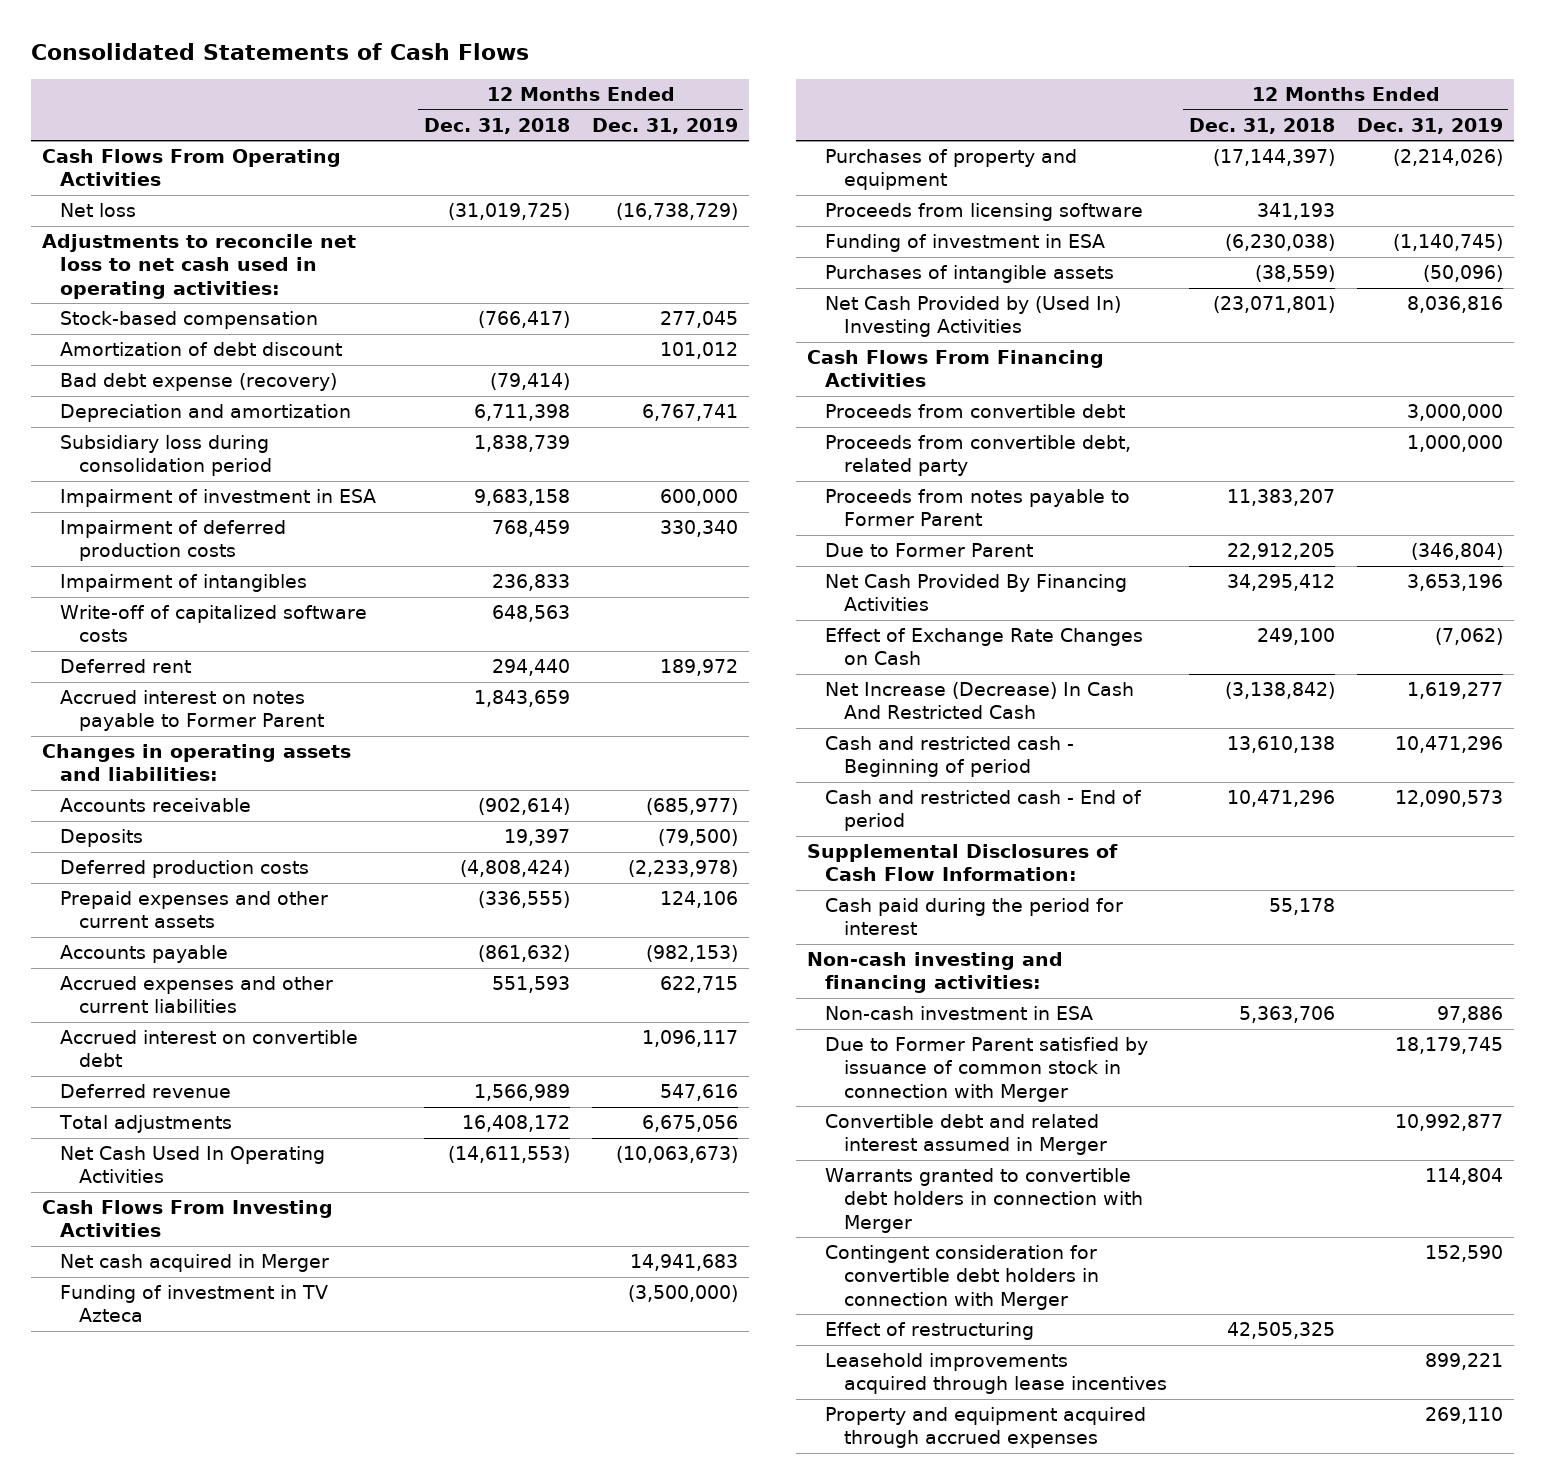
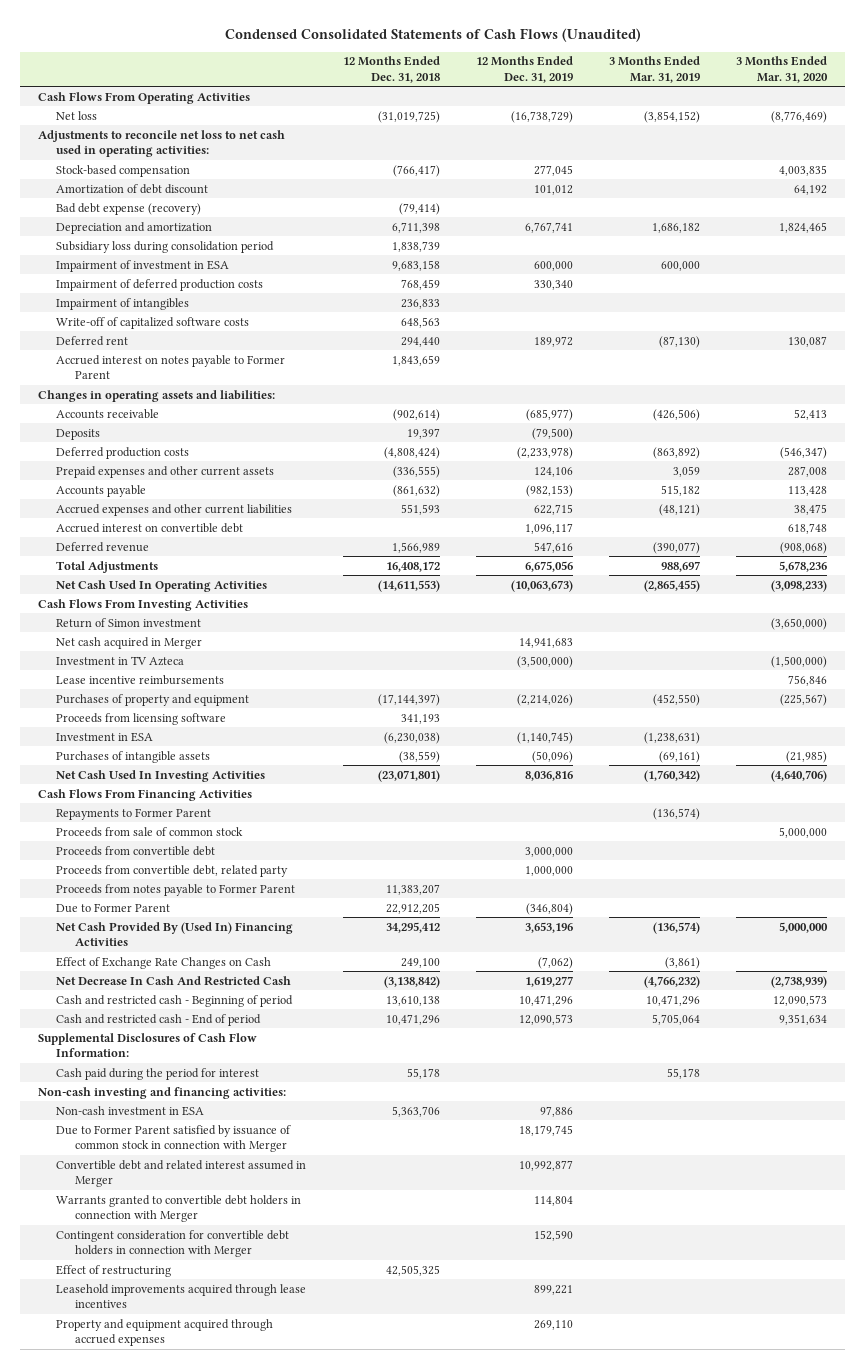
[31,43,530,61] Consolidated Statements of Cash Flows -> [224,28,641,43] Condensed Consolidated Statements of Cash Flows (Unaudited)
none -> [609,56,701,84] 3 Months Ended Mar. 31, 2019
none -> [736,56,829,84] 3 Months Ended Mar. 31, 2020
[59,1115,233,1134] Total adjustments -> [56,560,159,573] Total Adjustments
none -> [56,617,202,628] Return of Simon investment
[60,1285,329,1323] Funding of investment in TV Azteca -> [56,655,185,666] Investment in TV Azteca
none -> [56,674,225,685] Lease incentive reimbursements
[825,234,1106,253] Funding of investment in ESA -> [56,731,154,742] Investment in ESA
[825,296,1122,338] Net Cash Provided by (Used In) Investing Activities -> [56,769,266,782] Net Cash Used In Investing Activities
none -> [56,807,212,820] Repayments to Former Parent
none -> [56,826,244,837] Proceeds from sale of common stock
[825,574,1128,612] Net Cash Provided By Financing Activities -> [56,921,294,947] Net Cash Provided By (Used In) Financing Activities
[825,682,1135,720] Net Increase (Decrease) In Cash And Restricted Cash -> [56,975,292,986] Net Decrease In Cash And Restricted Cash

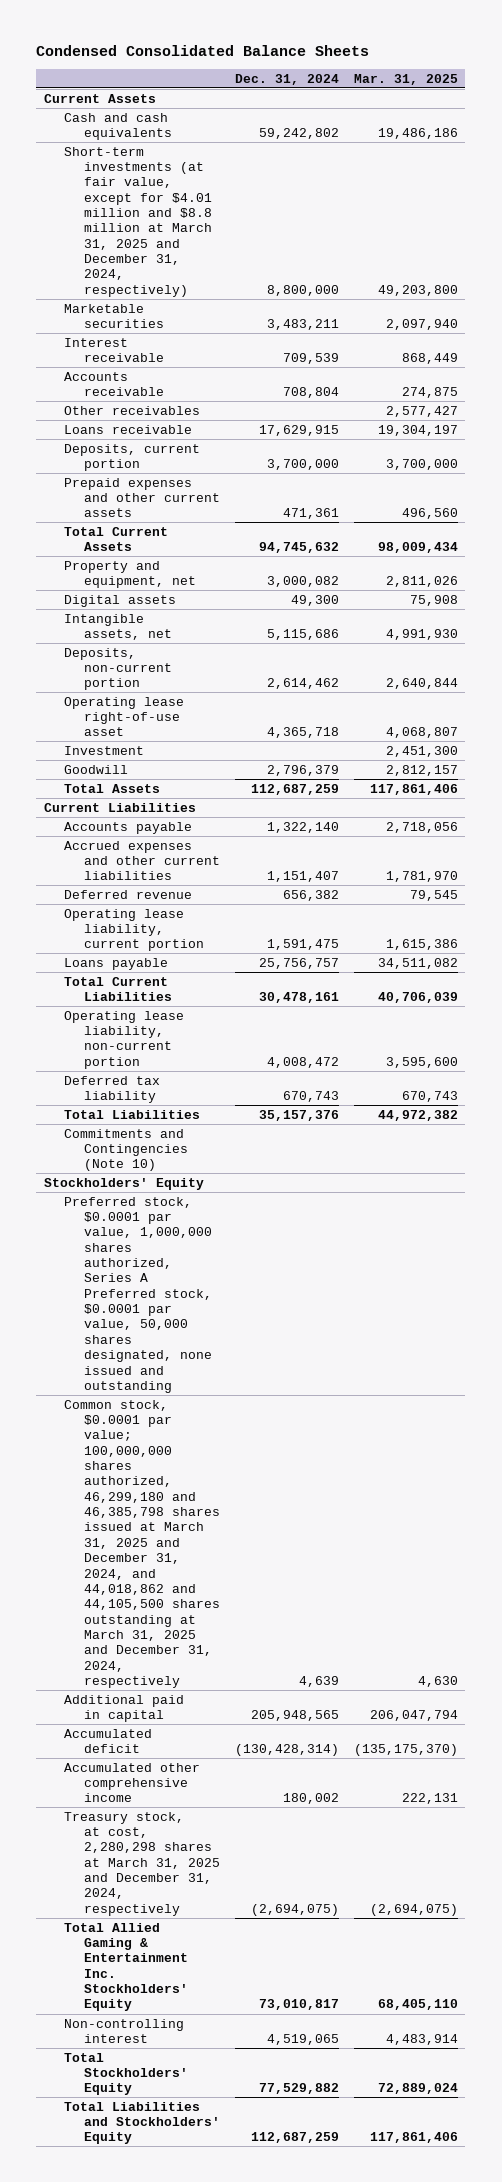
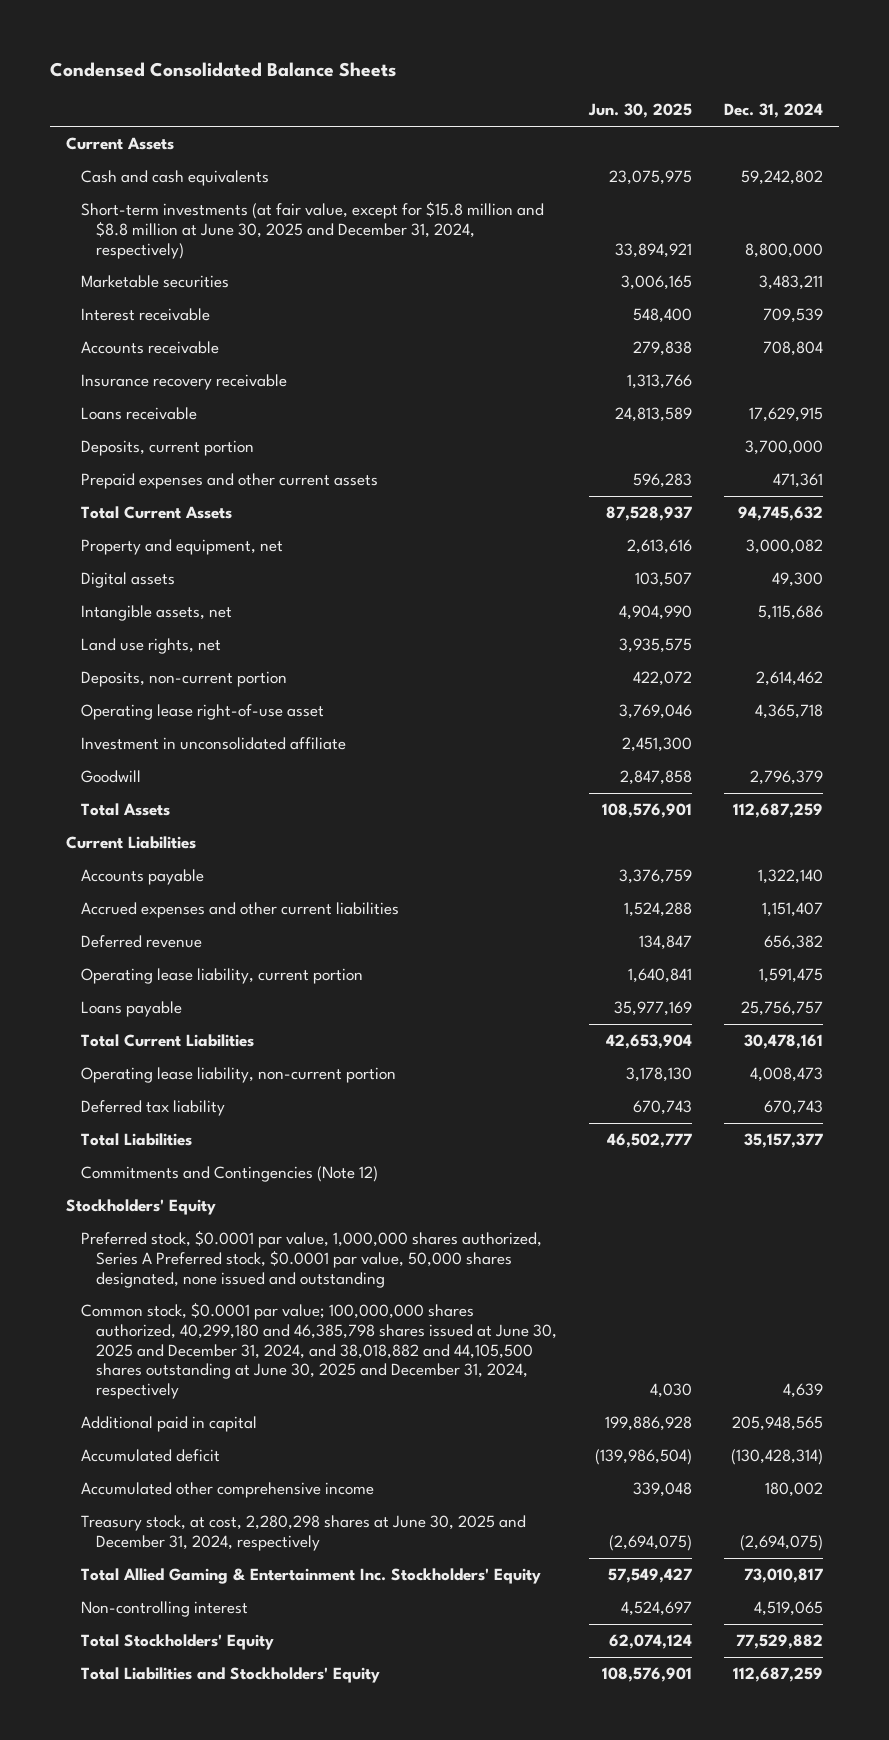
[353,73,458,85] Mar. 31, 2025 -> none
none -> [587,103,692,119] Jun. 30, 2025
[63,146,212,297] Short-term investments (at fair value, except for $4.01 million and $8.8 million at March 31, 2025 and December 31, 2024, respectively) -> [81,201,545,259] Short-term investments (at fair value, except for $15.8 million and $8.8 million at June 30, 2025 and December 31, 2024, respectively)
[63,405,200,415] Other receivables -> [81,374,288,391] Insurance recovery receivable
none -> [81,638,222,655] Land use rights, net
[63,745,144,755] Investment -> [81,737,347,751] Investment in unconsolidated affiliate
[266,1056,339,1068] 4,008,472 -> [750,1067,824,1083] 4,008,473
[258,1109,339,1121] 35,157,376 -> [744,1133,824,1149] 35,157,377
[63,1128,188,1172] Commitments and Contingencies (Note 10) -> [81,1166,379,1183] Commitments and Contingencies (Note 12)
[63,1399,220,1689] Common stock, $0.0001 par value; 100,000,000 shares authorized, 46,299,180 and 46,385,798 shares issued at March 31, 2025 and December 31, 2024, and 44,018,862 and 44,105,500 shares outstanding at March 31, 2025 and December 31, 2024, respectively -> [81,1302,557,1399] Common stock, $0.0001 par value; 100,000,000 shares authorized, 40,299,180 and 46,385,798 shares issued at June 30, 2025 and December 31, 2024, and 38,018,882 and 44,105,500 shares outstanding at June 30, 2025 and December 31, 2024, respectively
[63,1811,220,1916] Treasury stock, at cost, 2,280,298 shares at March 31, 2025 and December 31, 2024, respectively -> [81,1515,527,1551] Treasury stock, at cost, 2,280,298 shares at June 30, 2025 and December 31, 2024, respectively

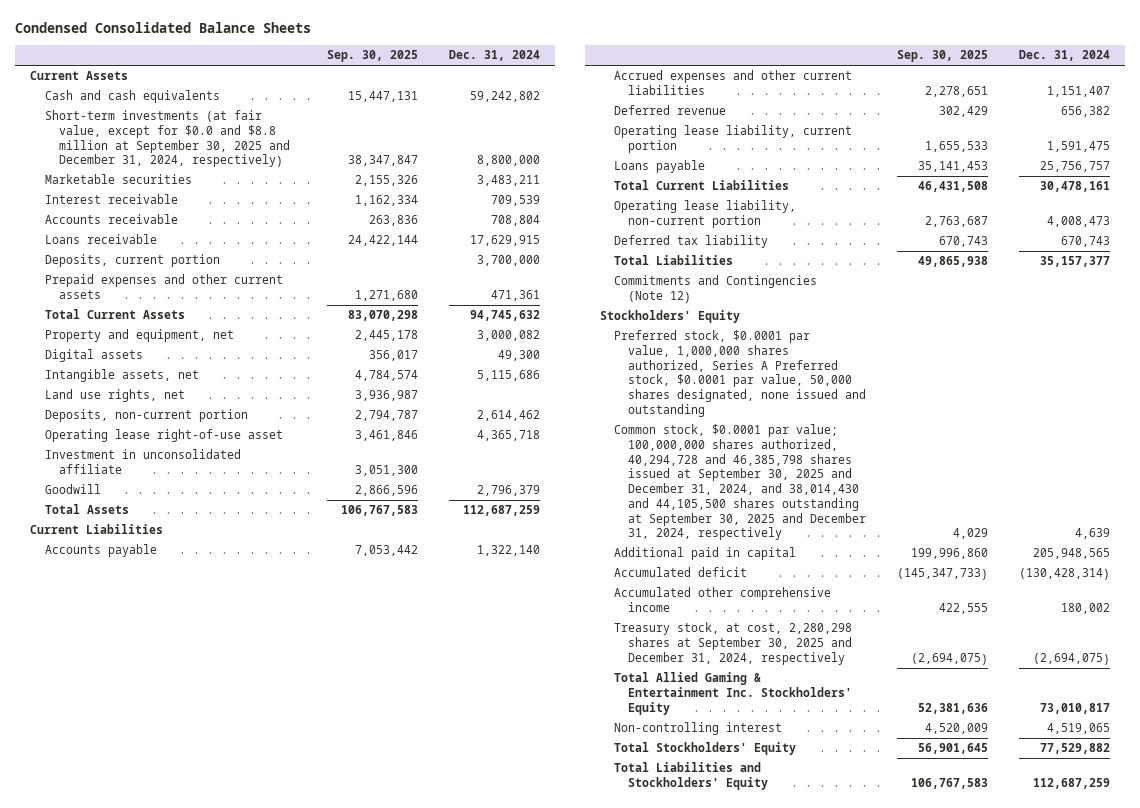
[587,103,692,119] Jun. 30, 2025 -> none
none -> [327,50,419,63] Sep. 30, 2025
[81,201,545,259] Short-term investments (at fair value, except for $15.8 million and $8.8 million at June 30, 2025 and December 31, 2024, respectively) -> [44,110,290,168] Short-term investments (at fair value, except for $0.0 and $8.8 million at September 30, 2025 and December 31, 2024, respectively)
[81,374,288,391] Insurance recovery receivable -> none
[81,1302,557,1399] Common stock, $0.0001 par value; 100,000,000 shares authorized, 40,299,180 and 46,385,798 shares issued at June 30, 2025 and December 31, 2024, and 38,018,882 and 44,105,500 shares outstanding at June 30, 2025 and December 31, 2024, respectively -> [614,424,867,541] Common stock, $0.0001 par value; 100,000,000 shares authorized, 40,294,728 and 46,385,798 shares issued at September 30, 2025 and December 31, 2024, and 38,014,430 and 44,105,500 shares outstanding at September 30, 2025 and December 31, 2024, respectively
[81,1515,527,1551] Treasury stock, at cost, 2,280,298 shares at June 30, 2025 and December 31, 2024, respectively -> [614,622,853,665] Treasury stock, at cost, 2,280,298 shares at September 30, 2025 and December 31, 2024, respectively

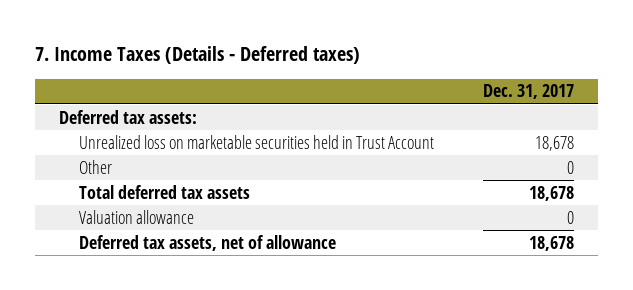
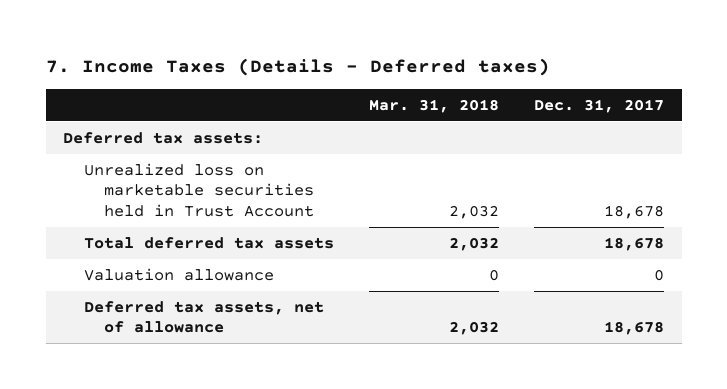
none -> [368,98,499,113] Mar. 31, 2018
[79,159,113,174] Other -> none

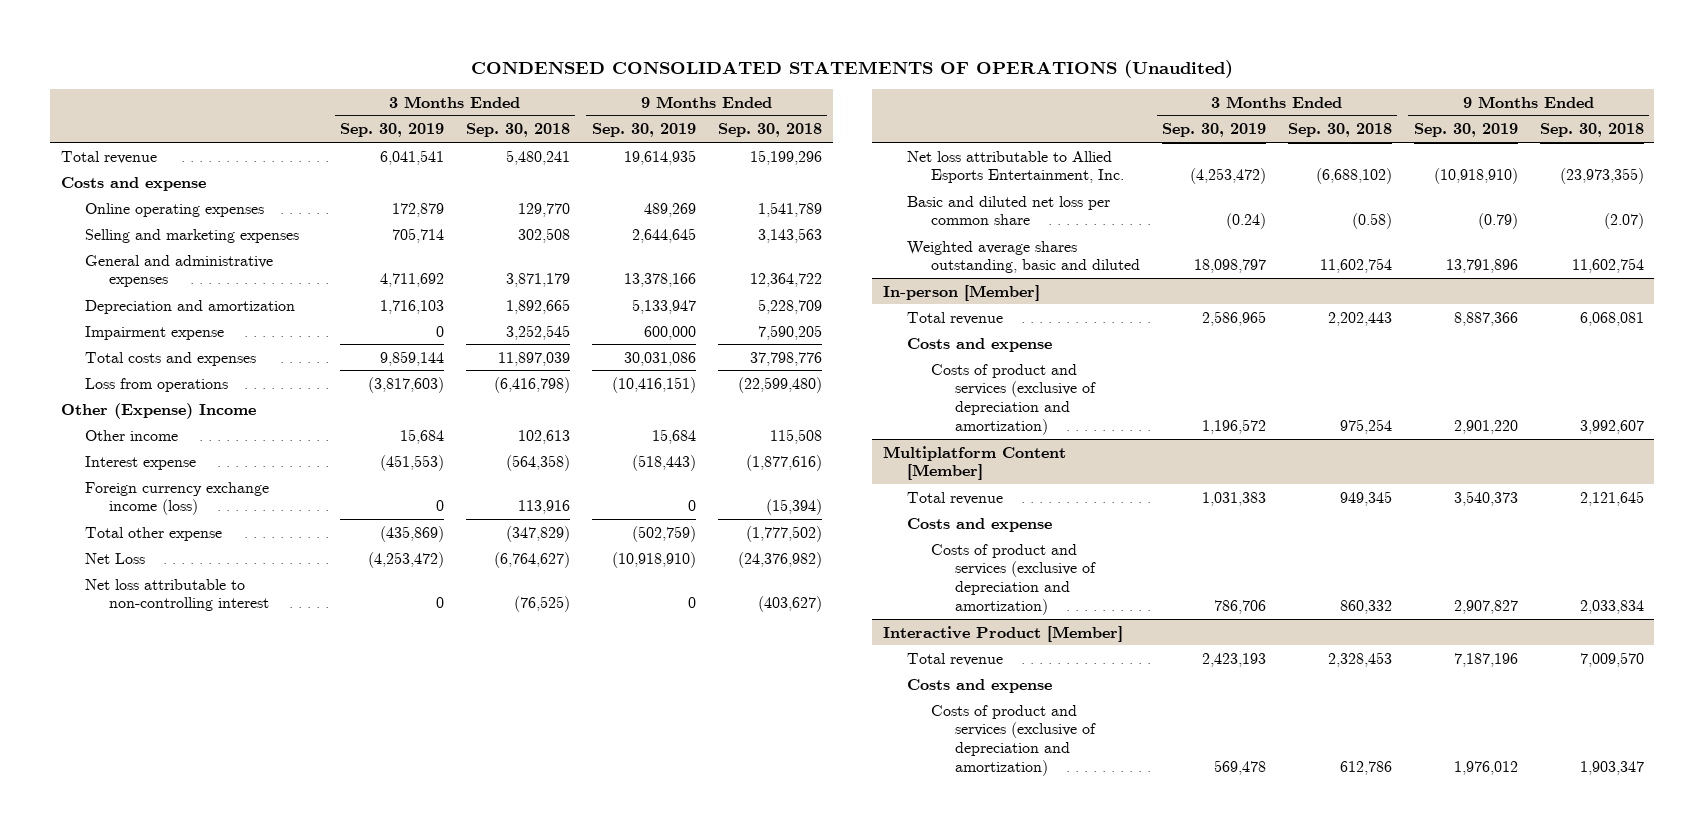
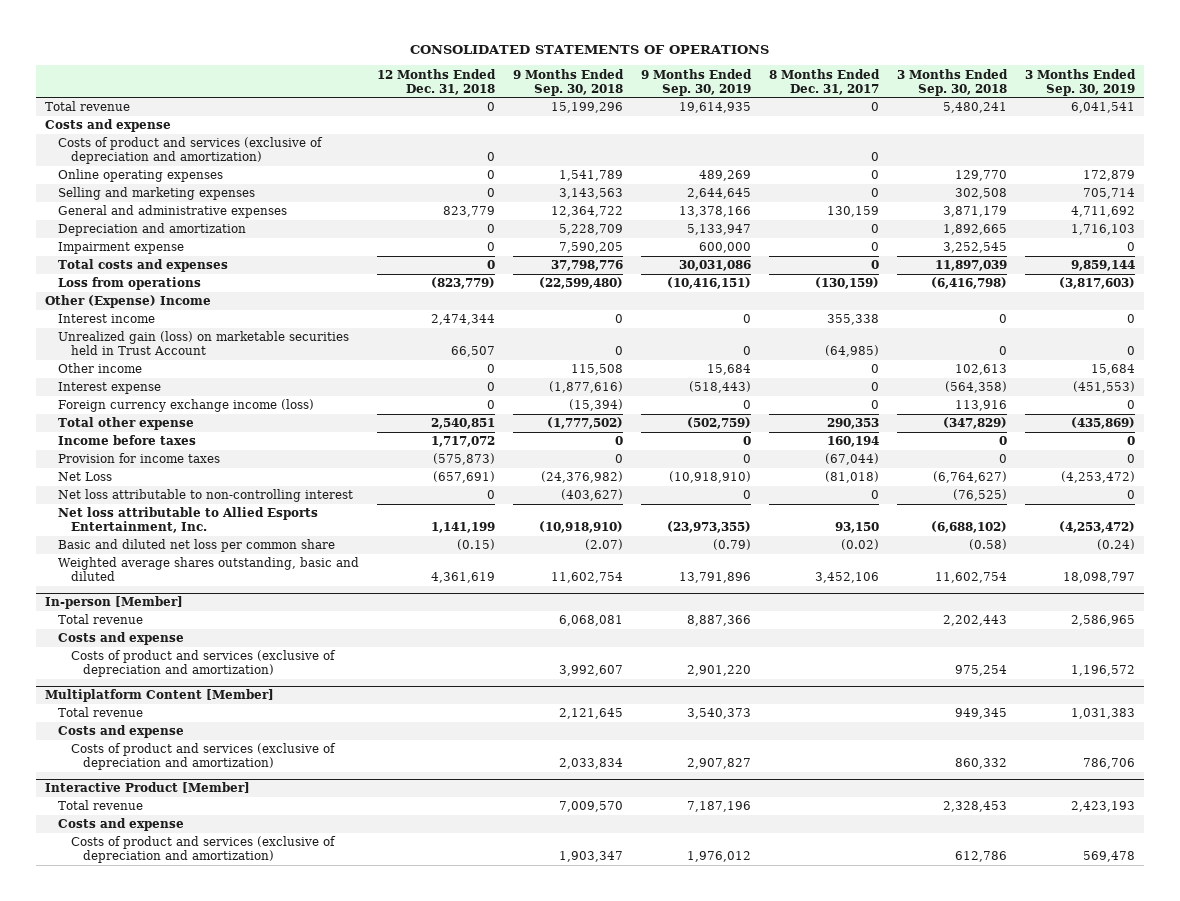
[471,59,1234,78] CONDENSED CONSOLIDATED STATEMENTS OF OPERATIONS (Unaudited) -> [410,45,770,55] CONSOLIDATED STATEMENTS OF OPERATIONS
none -> [376,68,496,95] 12 Months Ended Dec. 31, 2018
none -> [768,68,880,95] 8 Months Ended Dec. 31, 2017
none -> [57,137,323,165] Costs of product and services (exclusive of depreciation and amortization)
none -> [57,314,155,324] Interest income
none -> [57,331,349,356] Unrealized gain (loss) on marketable securities held in Trust Account
none -> [57,435,196,446] Income before taxes
none -> [57,453,220,464] Provision for income taxes
[1433,168,1518,185] (10,918,910) -> [666,521,751,534] (23,973,355)
[1559,168,1644,185] (23,973,355) -> [538,521,623,534] (10,918,910)

